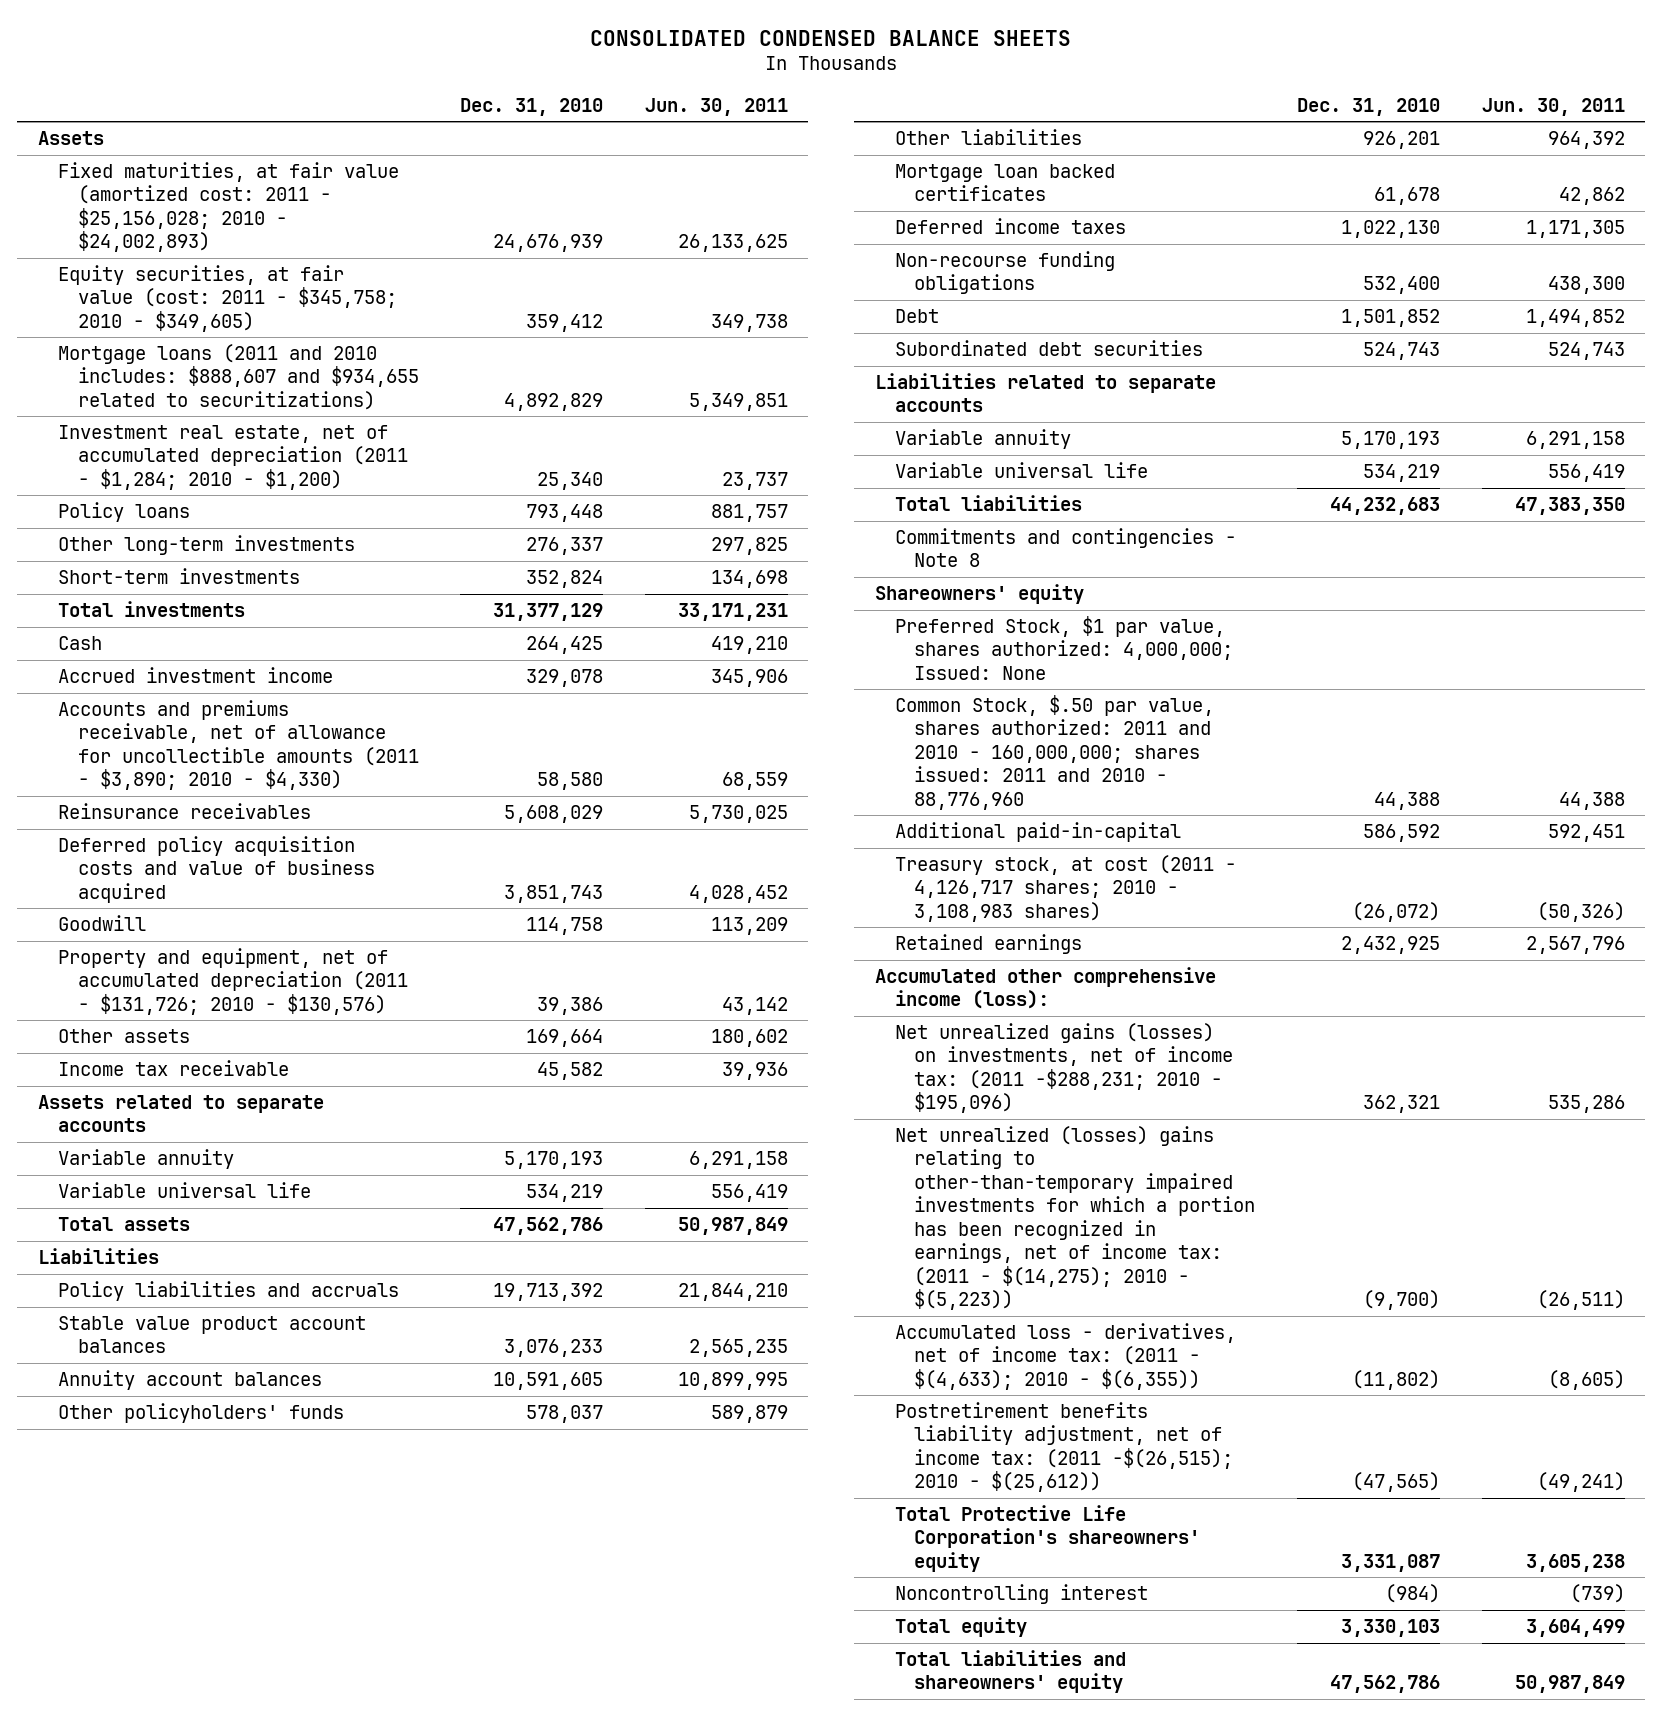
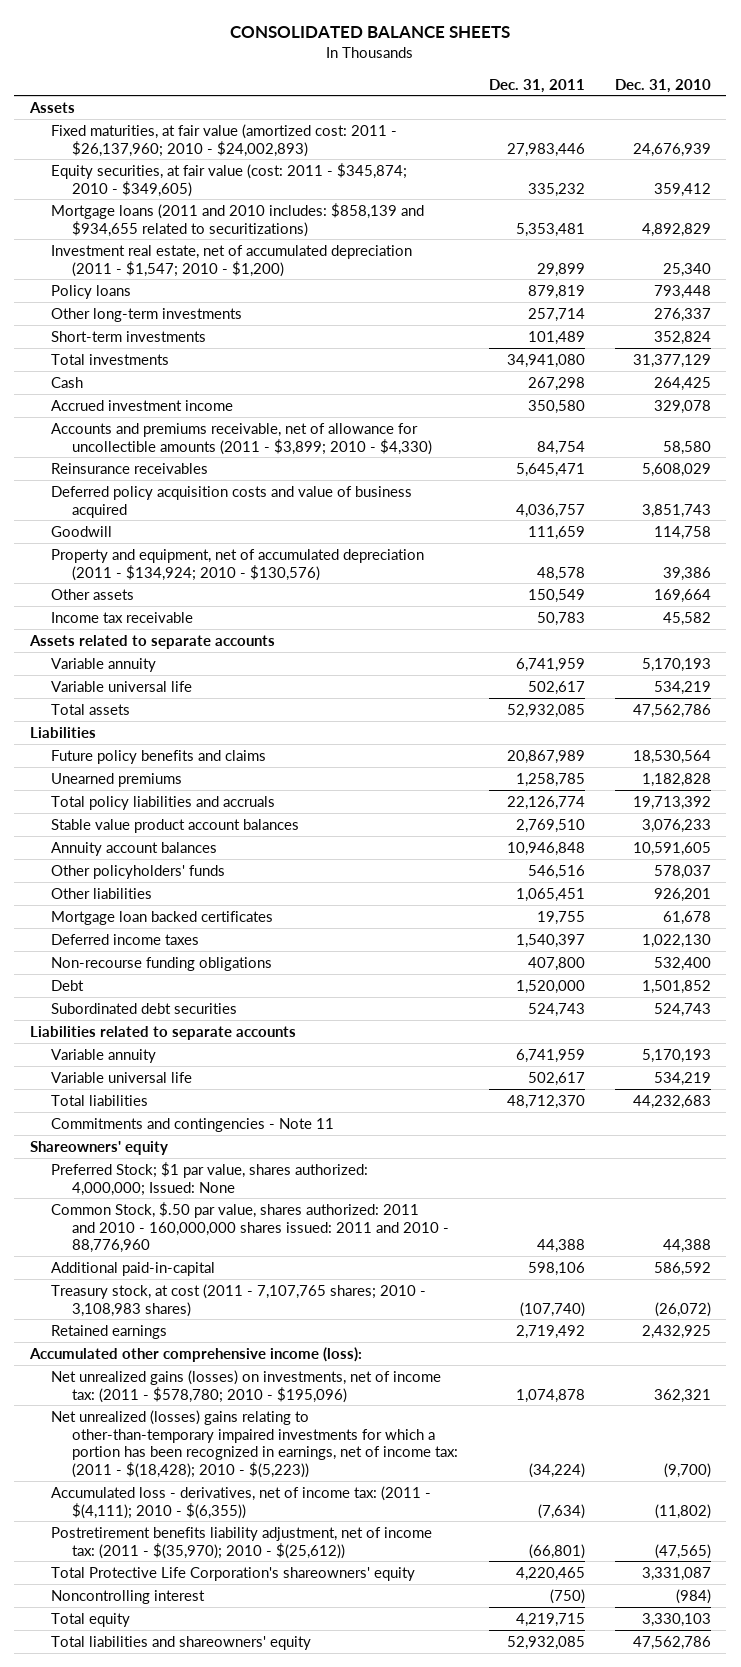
[590,29,1072,46] CONSOLIDATED CONDENSED BALANCE SHEETS -> [230,25,511,38] CONSOLIDATED BALANCE SHEETS
[644,97,788,116] Jun. 30, 2011 -> none
none -> [488,78,585,93] Dec. 31, 2011
[57,161,399,253] Fixed maturities, at fair value (amortized cost: 2011 - $25,156,028; 2010 - $24,002,893) -> [50,123,397,157] Fixed maturities, at fair value (amortized cost: 2011 - $26,137,960; 2010 - $24,002,893)
[57,264,397,332] Equity securities, at fair value (cost: 2011 - $345,758; 2010 - $349,605) -> [50,162,407,197] Equity securities, at fair value (cost: 2011 - $345,874; 2010 - $349,605)
[57,343,419,410] Mortgage loans (2011 and 2010 includes: $888,607 and $934,655 related to securitizations) -> [50,202,424,237] Mortgage loans (2011 and 2010 includes: $858,139 and $934,655 related to securitizations)
[57,424,408,490] Investment real estate, net of accumulated depreciation (2011 - $1,284; 2010 - $1,200) -> [50,244,412,277] Investment real estate, net of accumulated depreciation (2011 - $1,547; 2010 - $1,200)
[57,699,419,791] Accounts and premiums receivable, net of allowance for uncollectible amounts (2011 - $3,890; 2010 - $4,330) -> [50,422,433,455] Accounts and premiums receivable, net of allowance for uncollectible amounts (2011 - $3,899; 2010 - $4,330)
[57,947,408,1015] Property and equipment, net of accumulated depreciation (2011 - $131,726; 2010 - $130,576) -> [50,548,424,581] Property and equipment, net of accumulated depreciation (2011 - $134,924; 2010 - $130,576)
none -> [50,749,266,764] Future policy benefits and claims
none -> [50,772,182,787] Unearned premiums
[57,1280,399,1301] Policy liabilities and accruals -> [50,795,275,810] Total policy liabilities and accruals
[894,527,1236,568] Commitments and contingencies - Note 8 -> [50,1117,334,1132] Commitments and contingencies - Note 11
[894,615,1234,680] Preferred Stock, $1 par value, shares authorized: 4,000,000; Issued: None -> [50,1161,368,1196] Preferred Stock; $1 par value, shares authorized: 4,000,000; Issued: None
[894,694,1214,810] Common Stock, $.50 par value, shares authorized: 2011 and 2010 - 160,000,000; shares issued: 2011 and 2010 - 88,776,960 -> [50,1201,450,1254] Common Stock, $.50 par value, shares authorized: 2011 and 2010 - 160,000,000 shares issued: 2011 and 2010 - 88,776,960
[894,854,1236,922] Treasury stock, at cost (2011 - 4,126,717 shares; 2010 - 3,108,983 shares) -> [50,1283,426,1317] Treasury stock, at cost (2011 - 7,107,765 shares; 2010 - 3,108,983 shares)
[894,1022,1234,1114] Net unrealized gains (losses) on investments, net of income tax: (2011 -$288,231; 2010 - $195,096) -> [50,1369,441,1403] Net unrealized gains (losses) on investments, net of income tax: (2011 - $578,780; 2010 - $195,096)
[894,1125,1256,1310] Net unrealized (losses) gains relating to other-than-temporary impaired investments for which a portion has been recognized in earnings, net of income tax: (2011 - $(14,275); 2010 - $(5,223)) -> [50,1409,459,1479] Net unrealized (losses) gains relating to other-than-temporary impaired investments for which a portion has been recognized in earnings, net of income tax: (2011 - $(18,428); 2010 - $(5,223))
[894,1322,1236,1390] Accumulated loss - derivatives, net of income tax: (2011 - $(4,633); 2010 - $(6,355)) -> [50,1485,431,1519] Accumulated loss - derivatives, net of income tax: (2011 - $(4,111); 2010 - $(6,355))
[894,1401,1234,1493] Postretirement benefits liability adjustment, net of income tax: (2011 -$(26,515); 2010 - $(25,612)) -> [50,1526,432,1559] Postretirement benefits liability adjustment, net of income tax: (2011 - $(35,970); 2010 - $(25,612))

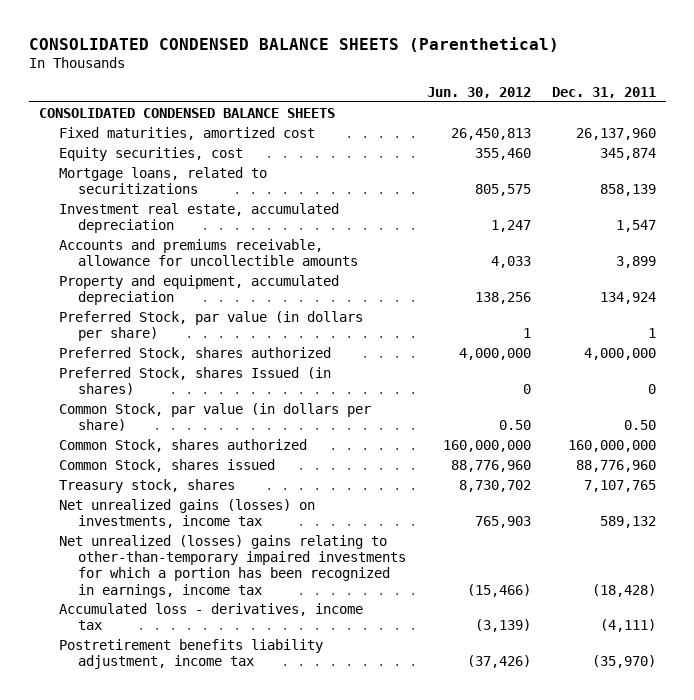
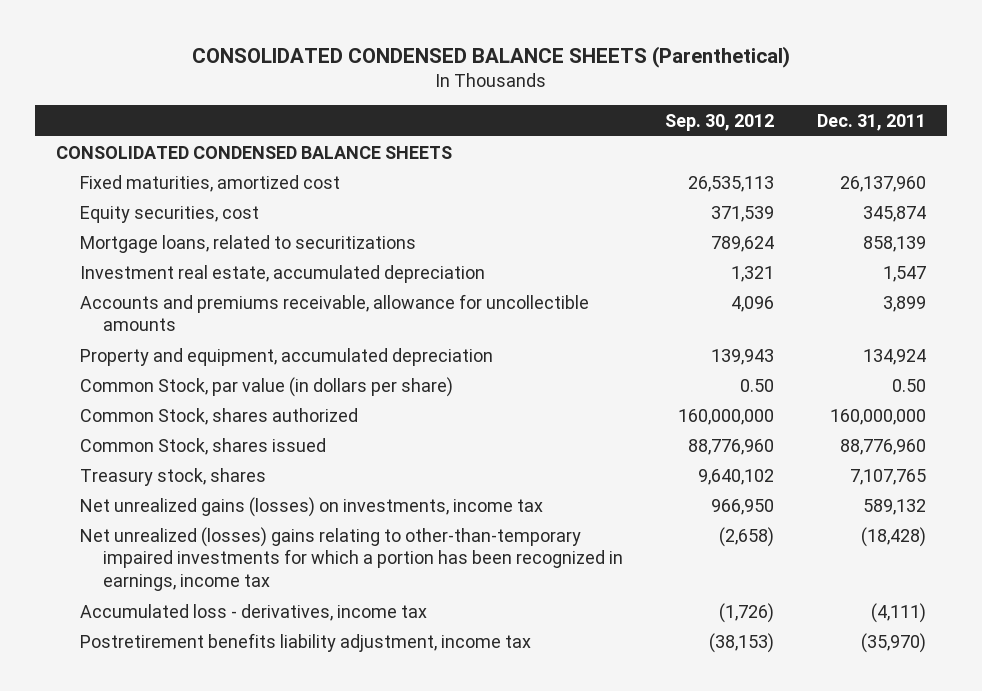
[426,86,531,98] Jun. 30, 2012 -> none
none -> [665,113,775,131] Sep. 30, 2012
[58,310,363,342] Preferred Stock, par value (in dollars per share) -> none
[58,346,331,360] Preferred Stock, shares authorized -> none
[58,366,331,396] Preferred Stock, shares Issued (in shares) -> none

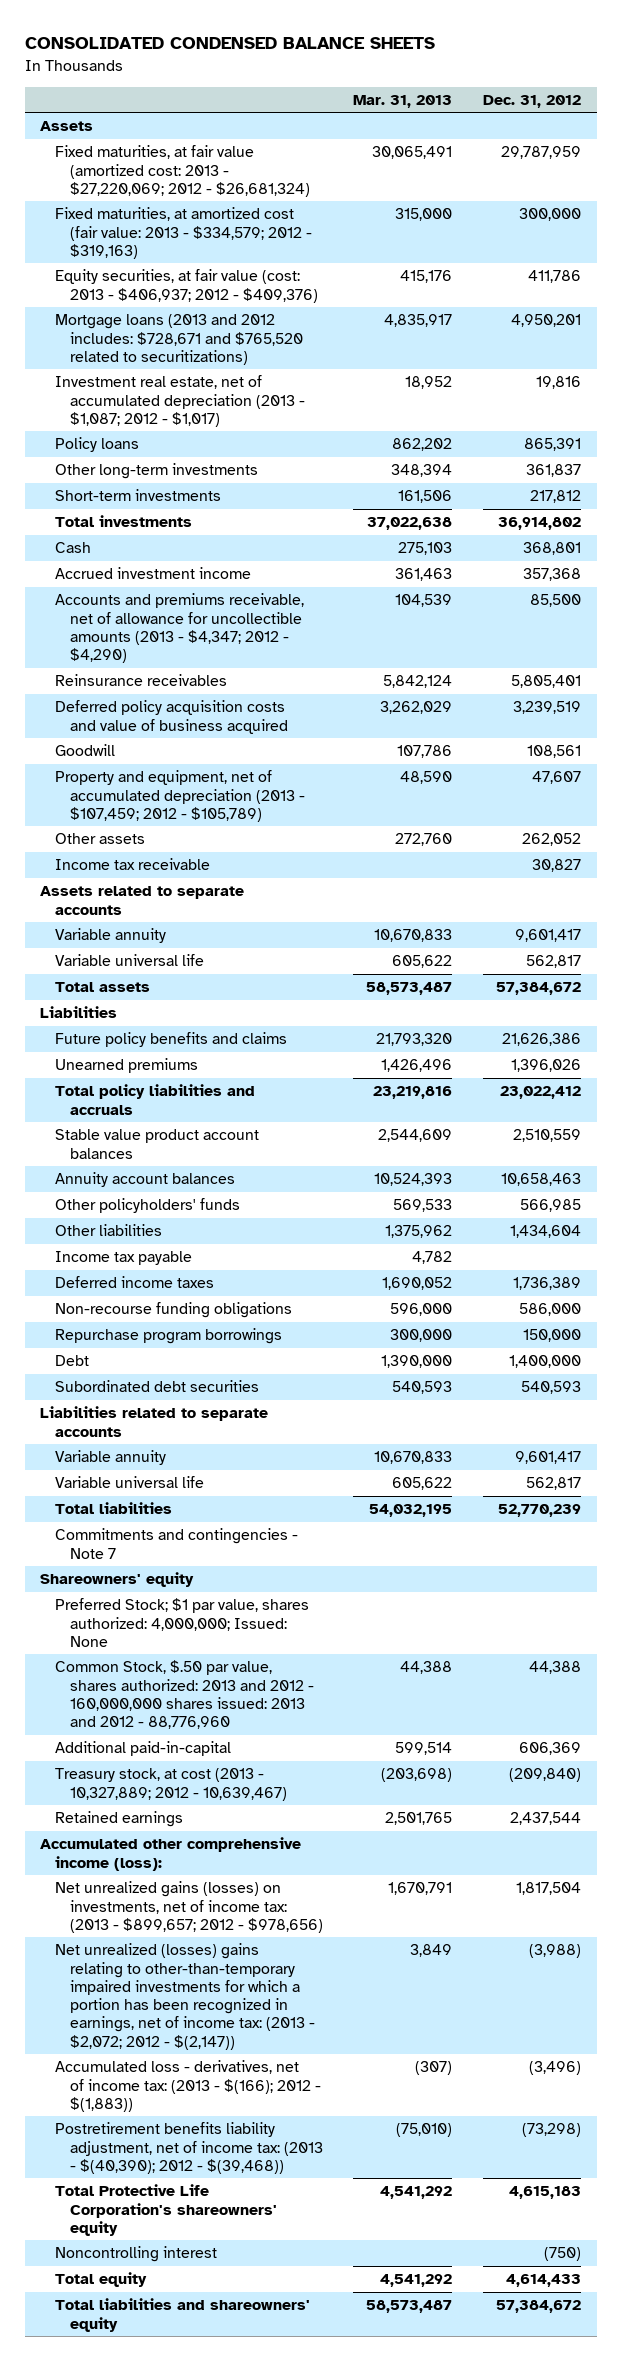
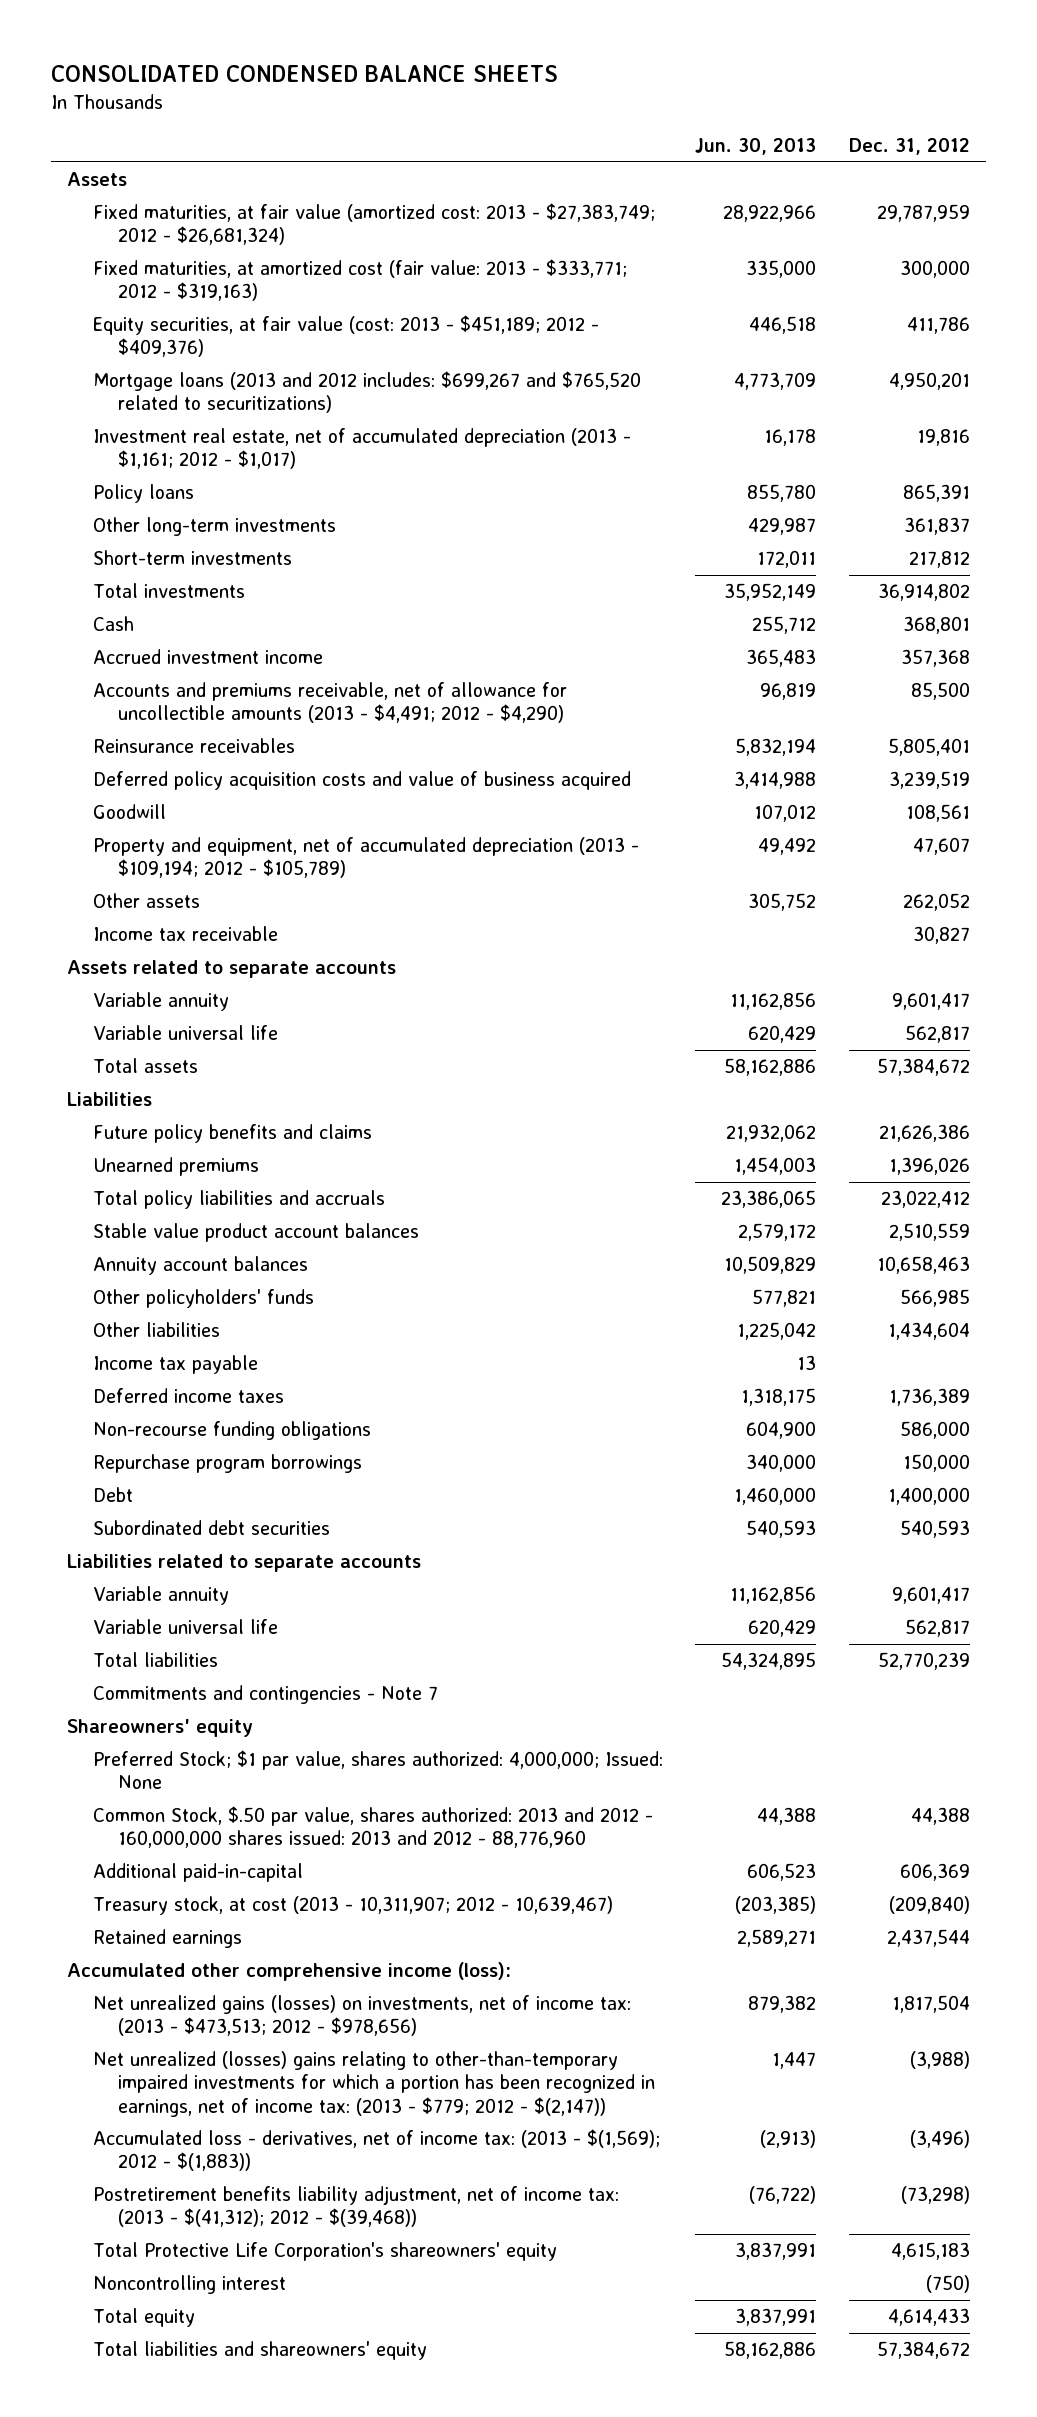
[353,94,453,108] Mar. 31, 2013 -> none
none -> [695,138,817,156] Jun. 30, 2013
[54,145,310,197] Fixed maturities, at fair value (amortized cost: 2013 - $27,220,069; 2012 - $26,681,324) -> [92,203,655,246] Fixed maturities, at fair value (amortized cost: 2013 - $27,383,749; 2012 - $26,681,324)
[54,207,312,259] Fixed maturities, at amortized cost (fair value: 2013 - $334,579; 2012 - $319,163) -> [92,259,627,302] Fixed maturities, at amortized cost (fair value: 2013 - $333,771; 2012 - $319,163)
[54,269,318,303] Equity securities, at fair value (cost: 2013 - $406,937; 2012 - $409,376) -> [92,315,599,358] Equity securities, at fair value (cost: 2013 - $451,189; 2012 - $409,376)
[54,314,303,365] Mortgage loans (2013 and 2012 includes: $728,671 and $765,520 related to securitizations) -> [92,371,641,414] Mortgage loans (2013 and 2012 includes: $699,267 and $765,520 related to securitizations)
[54,375,305,427] Investment real estate, net of accumulated depreciation (2013 - $1,087; 2012 - $1,017) -> [92,428,631,470] Investment real estate, net of accumulated depreciation (2013 - $1,161; 2012 - $1,017)
[54,593,304,664] Accounts and premiums receivable, net of allowance for uncollectible amounts (2013 - $4,347; 2012 - $4,290) -> [92,682,567,724] Accounts and premiums receivable, net of allowance for uncollectible amounts (2013 - $4,491; 2012 - $4,290)
[54,770,305,822] Property and equipment, net of accumulated depreciation (2013 - $107,459; 2012 - $105,789) -> [92,837,639,879] Property and equipment, net of accumulated depreciation (2013 - $109,194; 2012 - $105,789)
[54,1768,287,1801] Treasury stock, at cost (2013 - 10,327,889; 2012 - 10,639,467) -> [92,1896,613,1916] Treasury stock, at cost (2013 - 10,311,907; 2012 - 10,639,467)
[54,1881,323,1933] Net unrealized gains (losses) on investments, net of income tax: (2013 - $899,657; 2012 - $978,656) -> [92,1995,631,2037] Net unrealized gains (losses) on investments, net of income tax: (2013 - $473,513; 2012 - $978,656)
[54,1943,315,2050] Net unrealized (losses) gains relating to other-than-temporary impaired investments for which a portion has been recognized in earnings, net of income tax: (2013 - $2,072; 2012 - $(2,147)) -> [92,2051,656,2117] Net unrealized (losses) gains relating to other-than-temporary impaired investments for which a portion has been recognized in earnings, net of income tax: (2013 - $779; 2012 - $(2,147))
[54,2060,321,2112] Accumulated loss - derivatives, net of income tax: (2013 - $(166); 2012 - $(1,883)) -> [92,2129,660,2172] Accumulated loss - derivatives, net of income tax: (2013 - $(1,569); 2012 - $(1,883))
[54,2122,323,2174] Postretirement benefits liability adjustment, net of income tax: (2013 - $(40,390); 2012 - $(39,468)) -> [92,2186,619,2228] Postretirement benefits liability adjustment, net of income tax: (2013 - $(41,312); 2012 - $(39,468))

